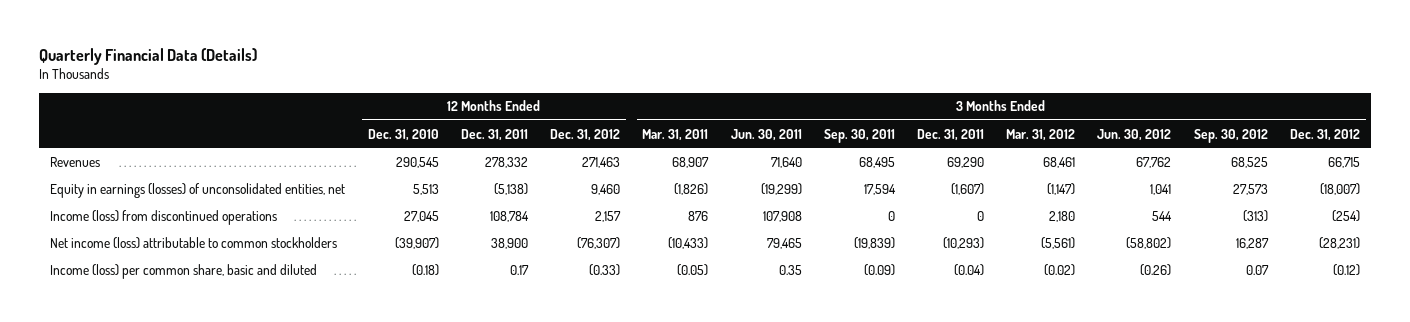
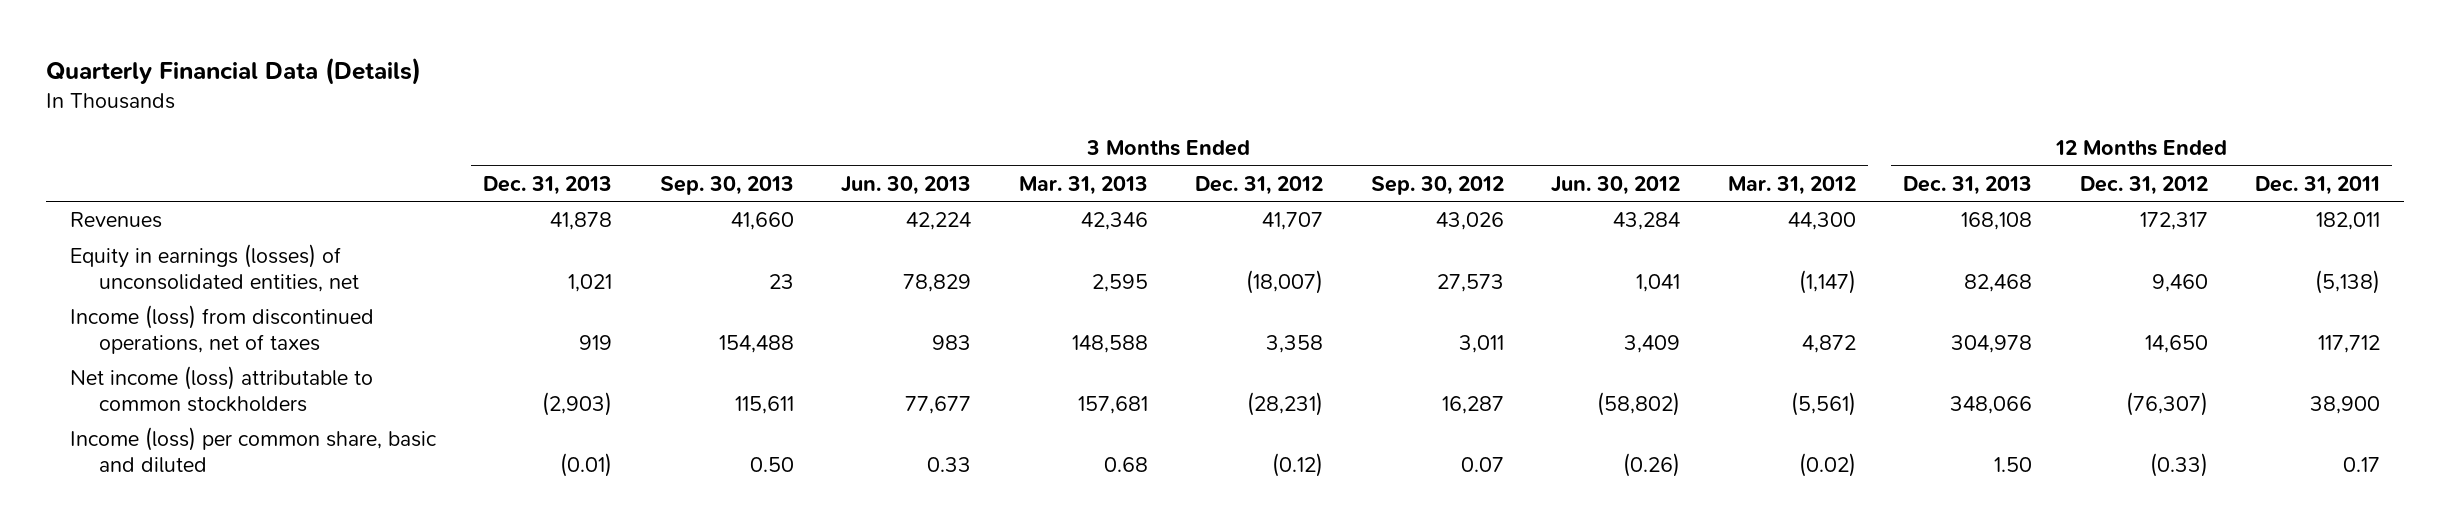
[367,128,439,141] Dec. 31, 2010 -> none
[642,128,709,141] Mar. 31, 2011 -> none
[730,128,802,141] Jun. 30, 2011 -> none
[823,128,895,143] Sep. 30, 2011 -> none
[917,128,985,141] Dec. 31, 2011 -> none
none -> [483,175,613,195] Dec. 31, 2013
none -> [659,175,794,195] Sep. 30, 2013
none -> [841,175,972,195] Jun. 30, 2013
none -> [1018,175,1148,195] Mar. 31, 2013
none -> [1903,175,2033,195] Dec. 31, 2013
[484,156,528,168] 278,332 -> [2316,212,2381,231] 182,011
[582,156,621,168] 271,463 -> [2139,212,2208,231] 172,317
[1043,156,1076,168] 68,461 -> [1787,212,1856,231] 44,300
[1136,156,1172,168] 67,762 -> [1613,212,1681,231] 43,284
[1230,156,1268,168] 68,525 -> [1435,212,1504,231] 43,026
[1327,156,1360,168] 66,715 -> [1262,212,1324,231] 41,707
[50,209,278,225] Income (loss) from discontinued operations -> [69,305,374,354] Income (loss) from discontinued operations, net of taxes
[489,210,529,222] 108,784 -> [2318,334,2381,353] 117,712
[595,210,622,222] 2,157 -> [2144,334,2208,353] 14,650
[1049,210,1076,222] 2,180 -> [1801,334,1856,353] 4,872
[1152,210,1173,221] 544 -> [1624,334,1681,353] 3,409
[1242,209,1268,222] (313) -> [1458,334,1504,353] 3,011
[1331,209,1360,222] (254) -> [1266,334,1324,353] 3,358

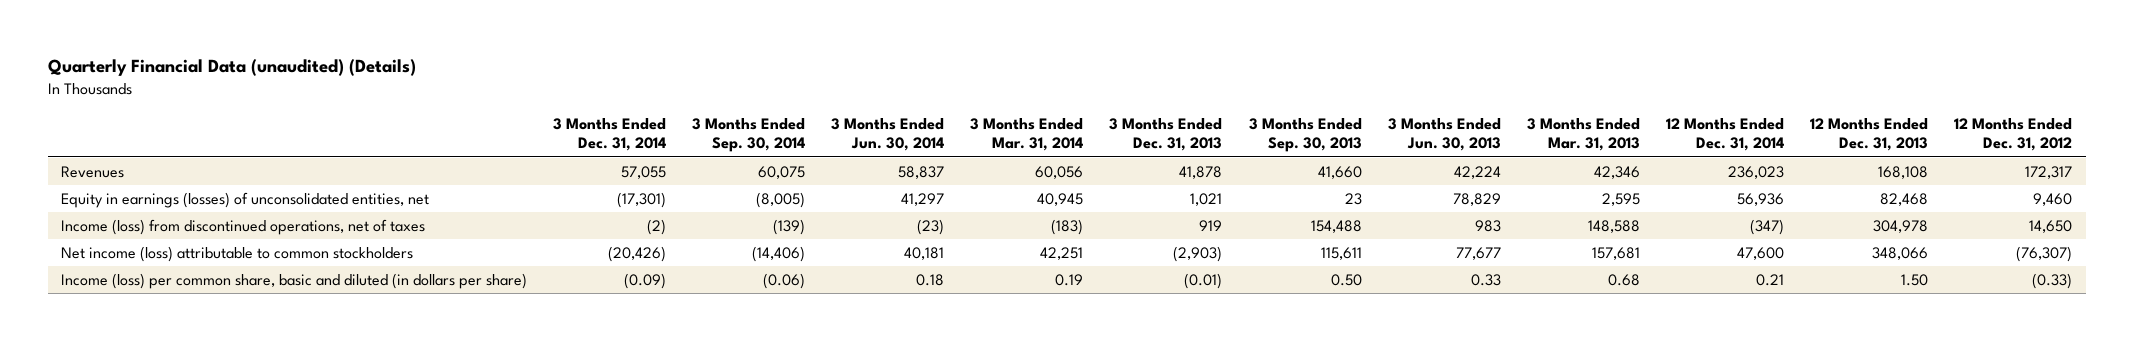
[46,57,422,86] Quarterly Financial Data (Details) -> [47,59,416,77] Quarterly Financial Data (unaudited) (Details)
[1195,175,1324,195] Dec. 31, 2012 -> none
[1370,175,1504,195] Sep. 30, 2012 -> none
[1551,175,1681,195] Jun. 30, 2012 -> none
[1727,175,1856,195] Mar. 31, 2012 -> none
[2255,175,2381,195] Dec. 31, 2011 -> none
none -> [552,117,666,152] 3 Months Ended Dec. 31, 2014
none -> [691,117,805,153] 3 Months Ended Sep. 30, 2014
none -> [831,117,945,152] 3 Months Ended Jun. 30, 2014
none -> [970,117,1084,152] 3 Months Ended Mar. 31, 2014
none -> [1666,117,1785,152] 12 Months Ended Dec. 31, 2014
[69,427,437,473] Income (loss) per common share, basic and diluted -> [60,272,527,289] Income (loss) per common share, basic and diluted (in dollars per share)

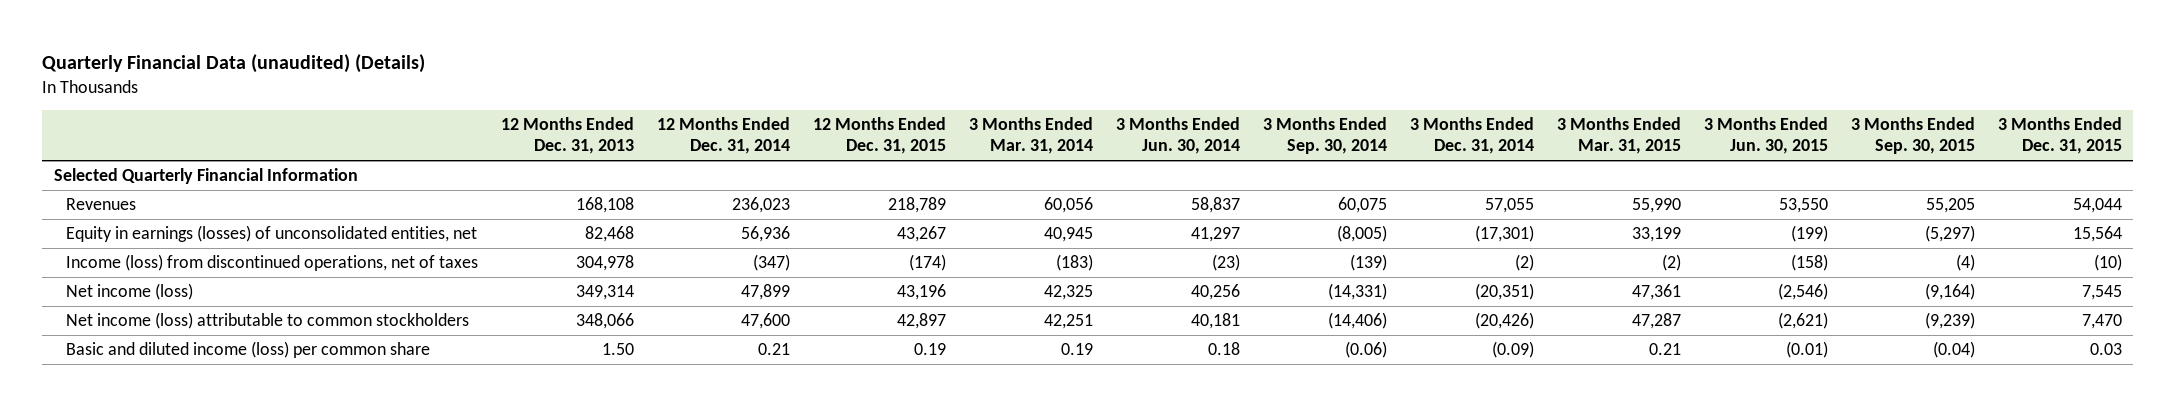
[1109,117,1223,152] 3 Months Ended Dec. 31, 2013 -> none
[1248,117,1362,153] 3 Months Ended Sep. 30, 2013 -> none
[1387,117,1501,152] 3 Months Ended Jun. 30, 2013 -> none
[1526,117,1640,152] 3 Months Ended Mar. 31, 2013 -> none
[1954,117,2073,152] 12 Months Ended Dec. 31, 2012 -> none
none -> [813,117,947,155] 12 Months Ended Dec. 31, 2015
none -> [1557,117,1682,155] 3 Months Ended Mar. 31, 2015
none -> [1704,117,1829,155] 3 Months Ended Jun. 30, 2015
none -> [1851,117,1976,155] 3 Months Ended Sep. 30, 2015
none -> [1998,117,2123,155] 3 Months Ended Dec. 31, 2015
none -> [53,168,358,185] Selected Quarterly Financial Information
none -> [66,283,194,301] Net income (loss)
[60,272,527,289] Income (loss) per common share, basic and diluted (in dollars per share) -> [66,341,431,359] Basic and diluted income (loss) per common share

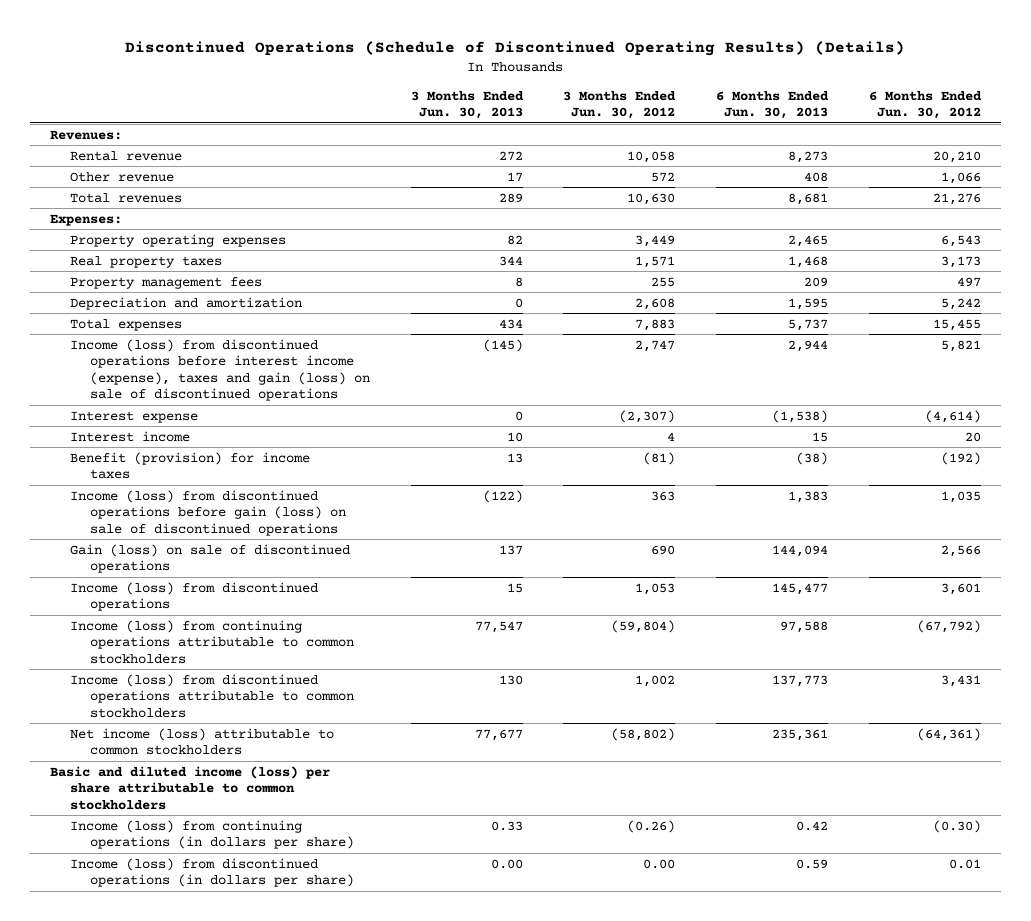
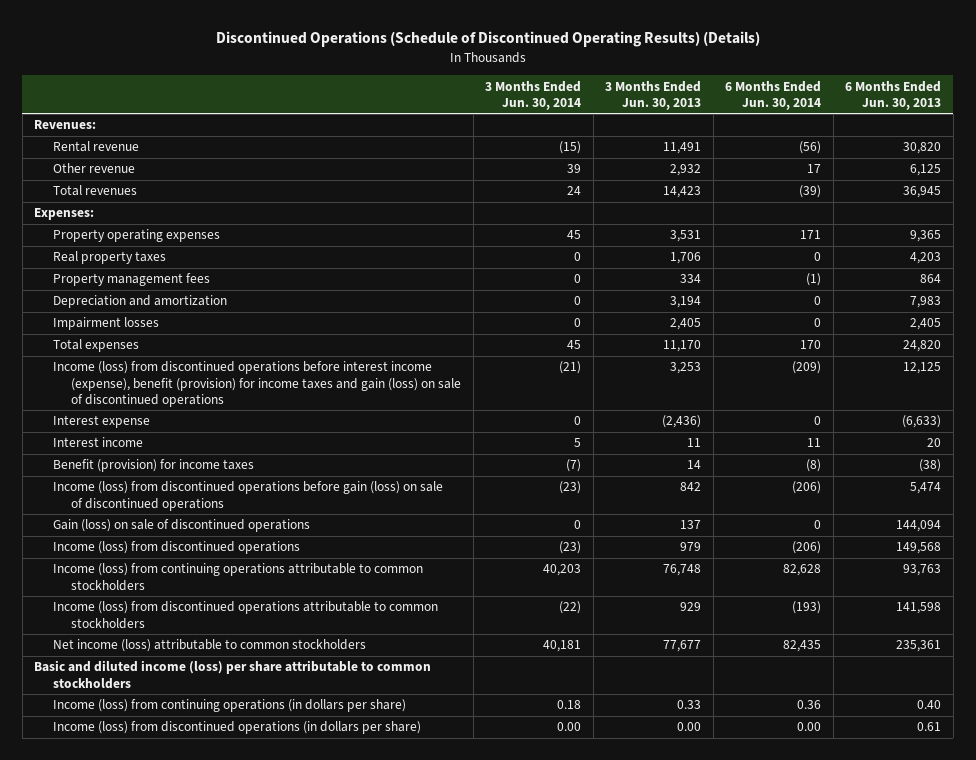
[563,90,677,120] 3 Months Ended Jun. 30, 2012 -> none
[868,90,982,120] 6 Months Ended Jun. 30, 2012 -> none
none -> [485,80,582,110] 3 Months Ended Jun. 30, 2014
none -> [725,80,822,110] 6 Months Ended Jun. 30, 2014
[498,150,523,161] 272 -> [663,142,702,155] 11,491
[788,150,829,163] 8,273 -> [903,142,942,155] 30,820
[506,171,523,182] 17 -> [670,164,702,177] 2,932
[804,171,829,182] 408 -> [910,164,942,177] 6,125
[498,192,523,203] 289 -> [663,186,702,199] 14,423
[788,192,829,205] 8,681 -> [903,186,942,199] 36,945
[506,234,523,245] 82 -> [670,230,702,243] 3,531
[788,234,829,247] 2,465 -> [910,230,942,243] 9,365
[498,255,523,266] 344 -> [670,252,702,265] 1,706
[788,255,829,268] 1,468 -> [910,252,942,265] 4,203
[514,276,523,287] 8 -> [680,274,702,284] 334
[804,276,829,287] 209 -> [920,274,942,284] 864
[514,297,523,308] 0 -> [670,296,702,309] 3,194
[788,297,829,310] 1,595 -> [910,296,942,309] 7,983
none -> [52,317,159,331] Impairment losses
[498,318,523,329] 434 -> [663,340,702,353] 11,170
[788,318,829,331] 5,737 -> [903,340,942,353] 24,820
[70,338,371,402] Income (loss) from discontinued operations before interest income (expense), taxes and gain (loss) on sale of discontinued operations -> [52,361,462,408] Income (loss) from discontinued operations before interest income (expense), benefit (provision) for income taxes and gain (loss) on sale of discontinued operations
[482,338,523,352] (145) -> [670,362,702,375] 3,253
[788,339,829,352] 2,944 -> [903,362,942,375] 12,125
[514,410,523,421] 0 -> [662,415,702,429] (2,436)
[772,409,829,423] (1,538) -> [902,415,942,429] (6,633)
[506,431,523,442] 10 -> [687,438,702,448] 11
[812,431,829,442] 15 -> [927,438,942,448] 20
[506,452,523,463] 13 -> [687,460,702,470] 14
[482,489,523,503] (122) -> [680,482,702,492] 842
[788,490,829,503] 1,383 -> [910,482,942,495] 5,474
[506,582,523,593] 15 -> [680,542,702,552] 979
[772,582,829,595] 145,477 -> [896,542,942,555] 149,568
[474,620,523,633] 77,547 -> [663,564,702,577] 76,748
[780,620,829,633] 97,588 -> [903,564,942,577] 93,763
[498,674,523,685] 130 -> [680,602,702,612] 929
[772,674,829,687] 137,773 -> [896,602,942,615] 141,598
[796,820,829,831] 0.42 -> [917,700,942,710] 0.40
[796,858,829,869] 0.59 -> [917,722,942,732] 0.61

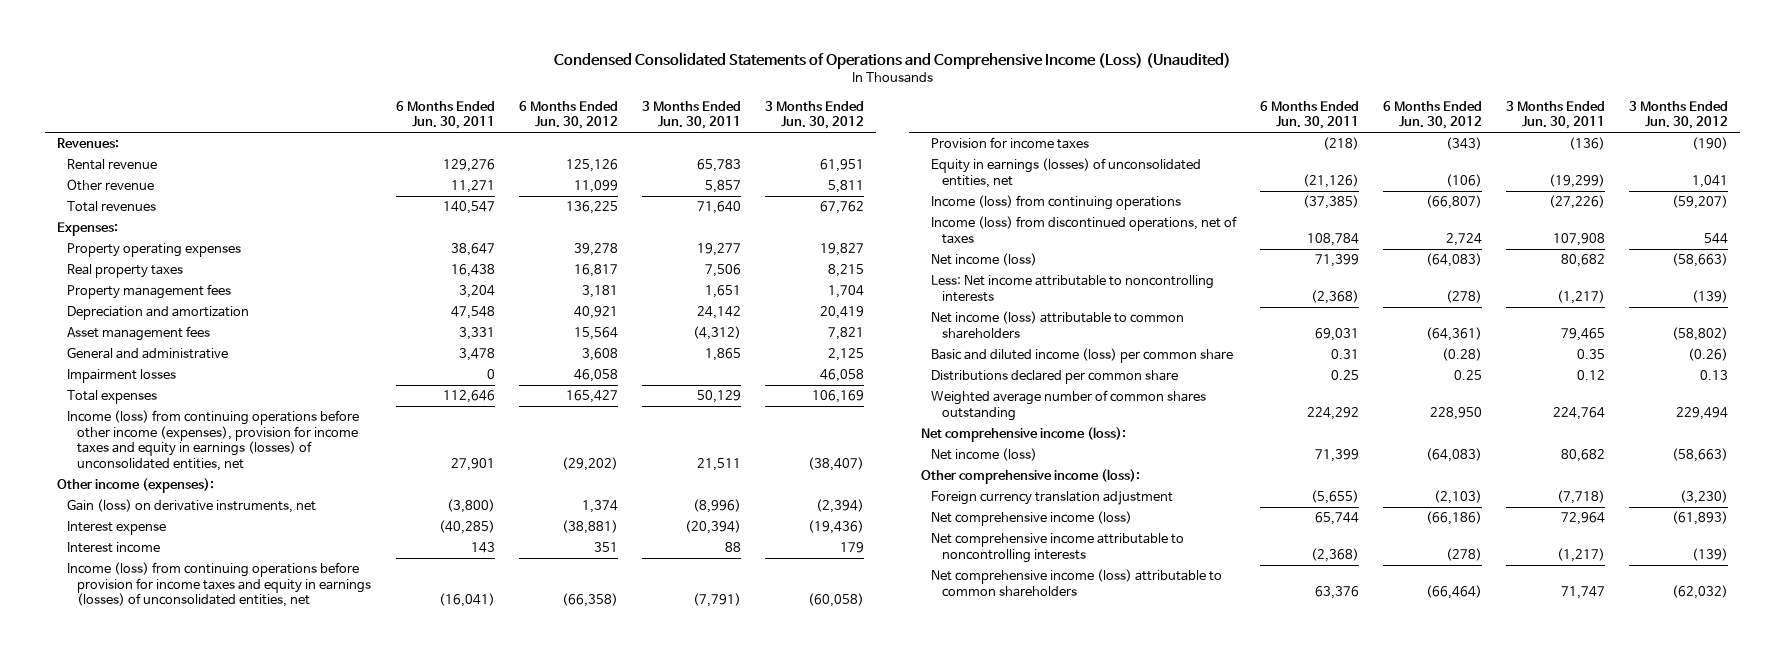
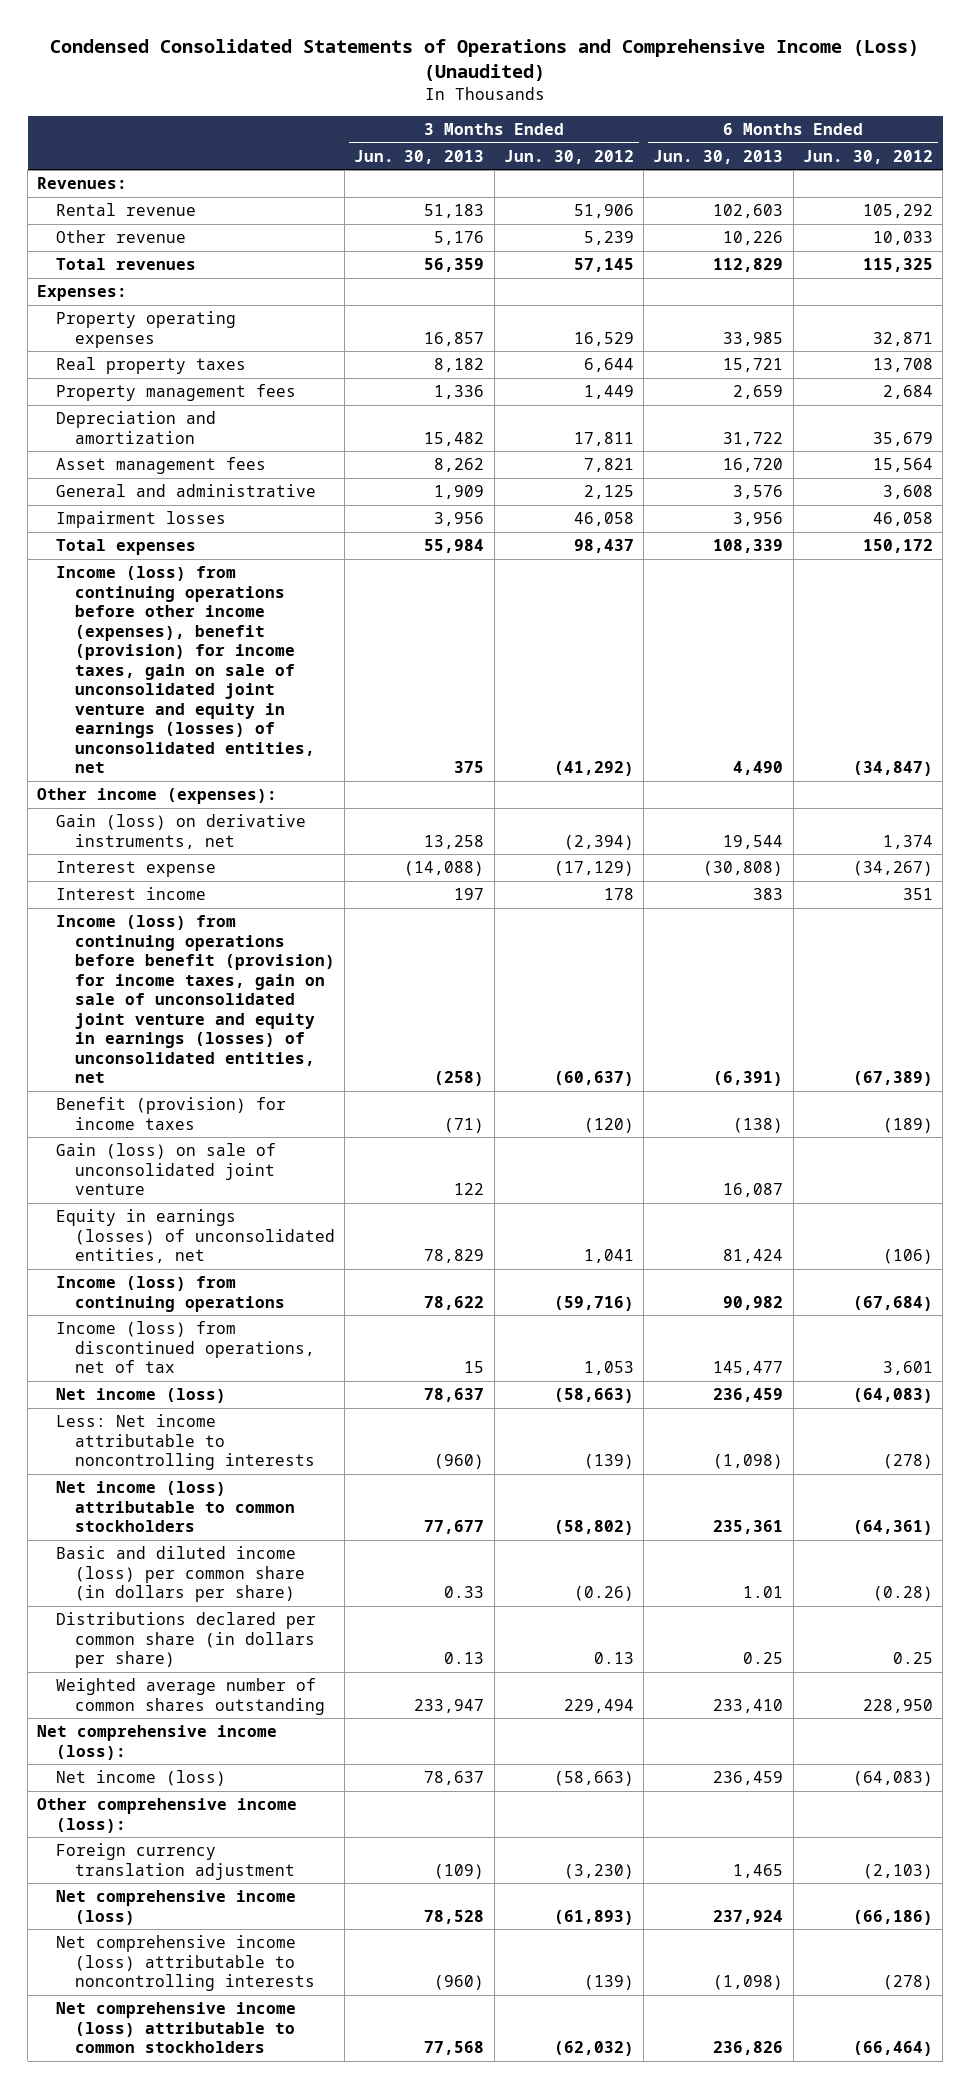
[396,100,496,130] 6 Months Ended Jun. 30, 2011 -> none
[642,100,742,130] 3 Months Ended Jun. 30, 2011 -> none
none -> [354,149,485,164] Jun. 30, 2013
none -> [653,149,784,164] Jun. 30, 2013
[566,159,619,173] 125,126 -> [862,204,933,219] 105,292
[820,159,865,173] 61,951 -> [573,204,634,219] 51,906
[574,180,619,194] 11,099 -> [872,231,933,246] 10,033
[828,180,865,194] 5,811 -> [583,231,634,246] 5,239
[566,201,619,215] 136,225 -> [862,258,933,273] 115,325
[820,201,865,215] 67,762 -> [573,258,634,273] 57,145
[574,243,619,257] 39,278 -> [872,331,933,346] 32,871
[820,243,865,257] 19,827 -> [573,331,634,346] 16,529
[574,264,619,278] 16,817 -> [872,358,933,373] 13,708
[828,264,865,278] 8,215 -> [583,358,634,373] 6,644
[582,285,619,299] 3,181 -> [882,385,933,400] 2,684
[828,285,865,299] 1,704 -> [583,385,634,400] 1,449
[574,306,619,320] 40,921 -> [872,431,933,446] 35,679
[820,306,865,320] 20,419 -> [573,431,634,446] 17,811
[566,390,619,404] 165,427 -> [862,539,933,554] 150,172
[812,390,865,404] 106,169 -> [573,539,634,554] 98,437
[67,410,360,471] Income (loss) from continuing operations before other income (expenses), provision for income taxes and equity in earnings (losses) of unconsolidated entities, net -> [56,566,315,774] Income (loss) from continuing operations before other income (expenses), benefit (provision) for income taxes, gain on sale of unconsolidated joint venture and equity in earnings (losses) of unconsolidated entities, net
[562,456,619,471] (29,202) -> [852,761,933,777] (34,847)
[808,456,865,471] (38,407) -> [553,761,634,777] (41,292)
[562,520,619,535] (38,881) -> [852,861,933,877] (34,267)
[808,520,865,535] (19,436) -> [553,861,634,877] (17,129)
[840,542,865,554] 179 -> [603,888,634,901] 178
[67,562,372,608] Income (loss) from continuing operations before provision for income taxes and equity in earnings (losses) of unconsolidated entities, net -> [56,915,335,1084] Income (loss) from continuing operations before benefit (provision) for income taxes, gain on sale of unconsolidated joint venture and equity in earnings (losses) of unconsolidated entities, net
[562,593,619,608] (66,358) -> [852,1071,933,1087] (67,389)
[808,593,865,608] (60,058) -> [553,1071,634,1087] (60,637)
[931,137,1090,150] Provision for income taxes -> [56,1097,287,1130] Benefit (provision) for income taxes
[1446,137,1483,151] (343) -> [882,1117,933,1133] (189)
[1692,137,1729,151] (190) -> [583,1117,634,1133] (120)
none -> [56,1143,277,1196] Gain (loss) on sale of unconsolidated joint venture
[1426,195,1483,210] (66,807) -> [852,1295,933,1311] (67,684)
[1672,195,1729,210] (59,207) -> [553,1295,634,1311] (59,716)
[931,216,1238,244] Income (loss) from discontinued operations, net of taxes -> [56,1321,315,1374] Income (loss) from discontinued operations, net of tax
[1446,232,1483,246] 2,724 -> [882,1361,933,1376] 3,601
[1704,232,1729,244] 544 -> [583,1361,634,1376] 1,053
[931,311,1185,339] Net income (loss) attributable to common shareholders -> [56,1481,295,1533] Net income (loss) attributable to common stockholders
[931,348,1234,364] Basic and diluted income (loss) per common share -> [56,1546,305,1603] Basic and diluted income (loss) per common share (in dollars per share)
[931,370,1179,385] Distributions declared per common share -> [56,1612,317,1669] Distributions declared per common share (in dollars per share)
[931,533,1185,563] Net comprehensive income attributable to noncontrolling interests -> [56,1935,315,1992] Net comprehensive income (loss) attributable to noncontrolling interests
[931,569,1223,597] Net comprehensive income (loss) attributable to common shareholders -> [56,2002,297,2054] Net comprehensive income (loss) attributable to common stockholders

